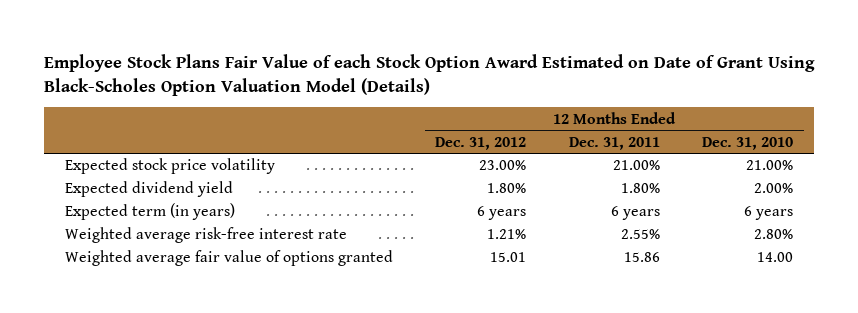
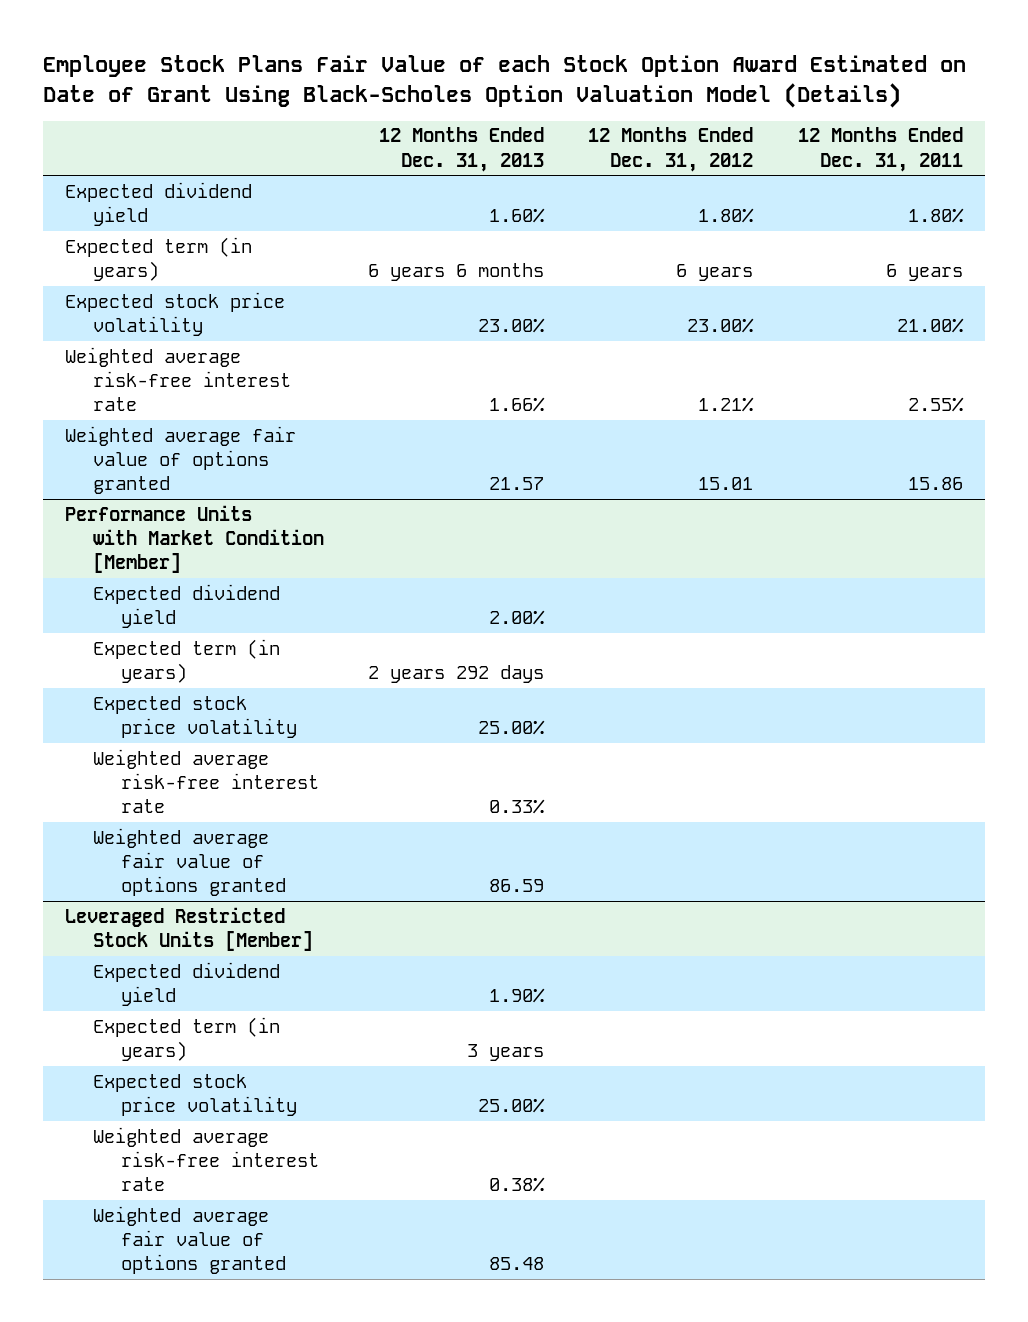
[702,136,794,150] Dec. 31, 2010 -> none
none -> [379,127,545,172] 12 Months Ended Dec. 31, 2013
[64,158,275,175] Expected stock price volatility -> [65,291,286,337] Expected stock price volatility
none -> [65,504,324,574] Performance Units with Market Condition [Member]
none -> [92,583,280,629] Expected dividend yield
none -> [92,638,280,684] Expected term (in years)
none -> [92,695,297,739] Expected stock price volatility
none -> [92,748,319,814] Weighted average risk-free interest rate
none -> [92,827,286,897] Weighted average fair value of options granted
none -> [65,906,313,952] Leveraged Restricted Stock Units [Member]
none -> [92,961,280,1007] Expected dividend yield
none -> [92,1016,280,1062] Expected term (in years)
none -> [92,1073,297,1117] Expected stock price volatility
none -> [92,1126,319,1192] Weighted average risk-free interest rate
none -> [92,1205,286,1275] Weighted average fair value of options granted

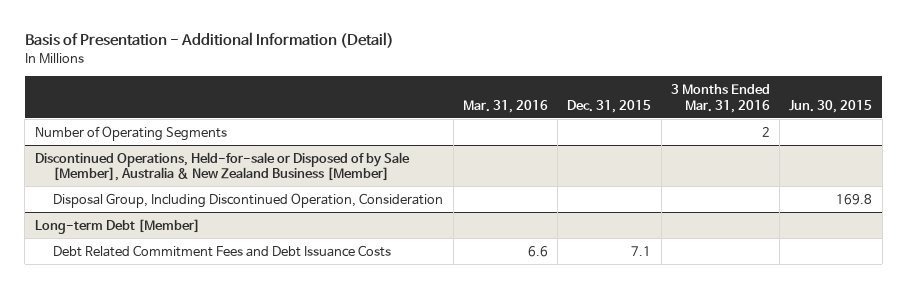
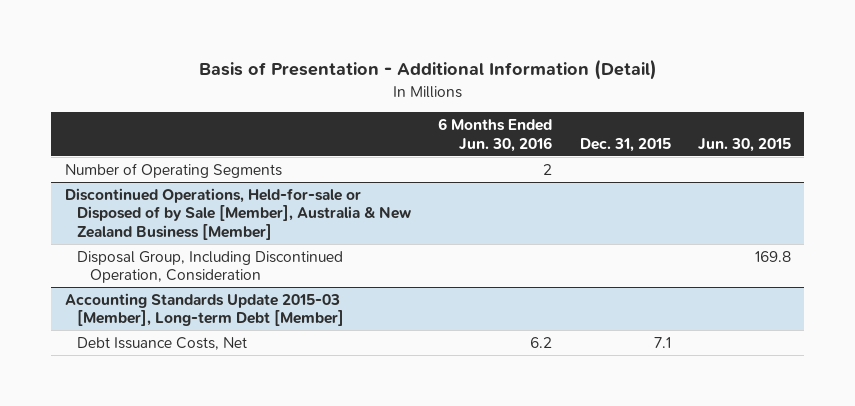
[462,99,548,113] Mar. 31, 2016 -> none
[670,84,770,113] 3 Months Ended Mar. 31, 2016 -> none
none -> [438,118,553,152] 6 Months Ended Jun. 30, 2016
[53,244,392,257] Debt Related Commitment Fees and Debt Issuance Costs -> none
[34,218,200,234] Long-term Debt [Member] -> [64,292,345,327] Accounting Standards Update 2015-03 [Member], Long-term Debt [Member]
none -> [77,336,248,350] Debt Issuance Costs, Net

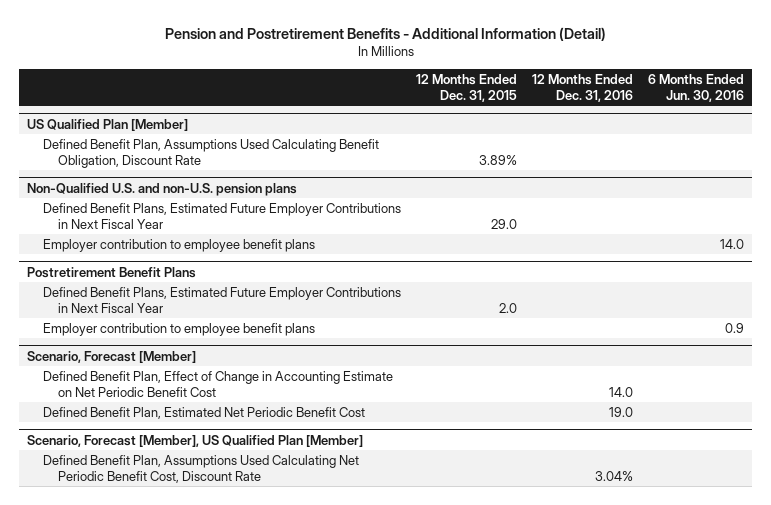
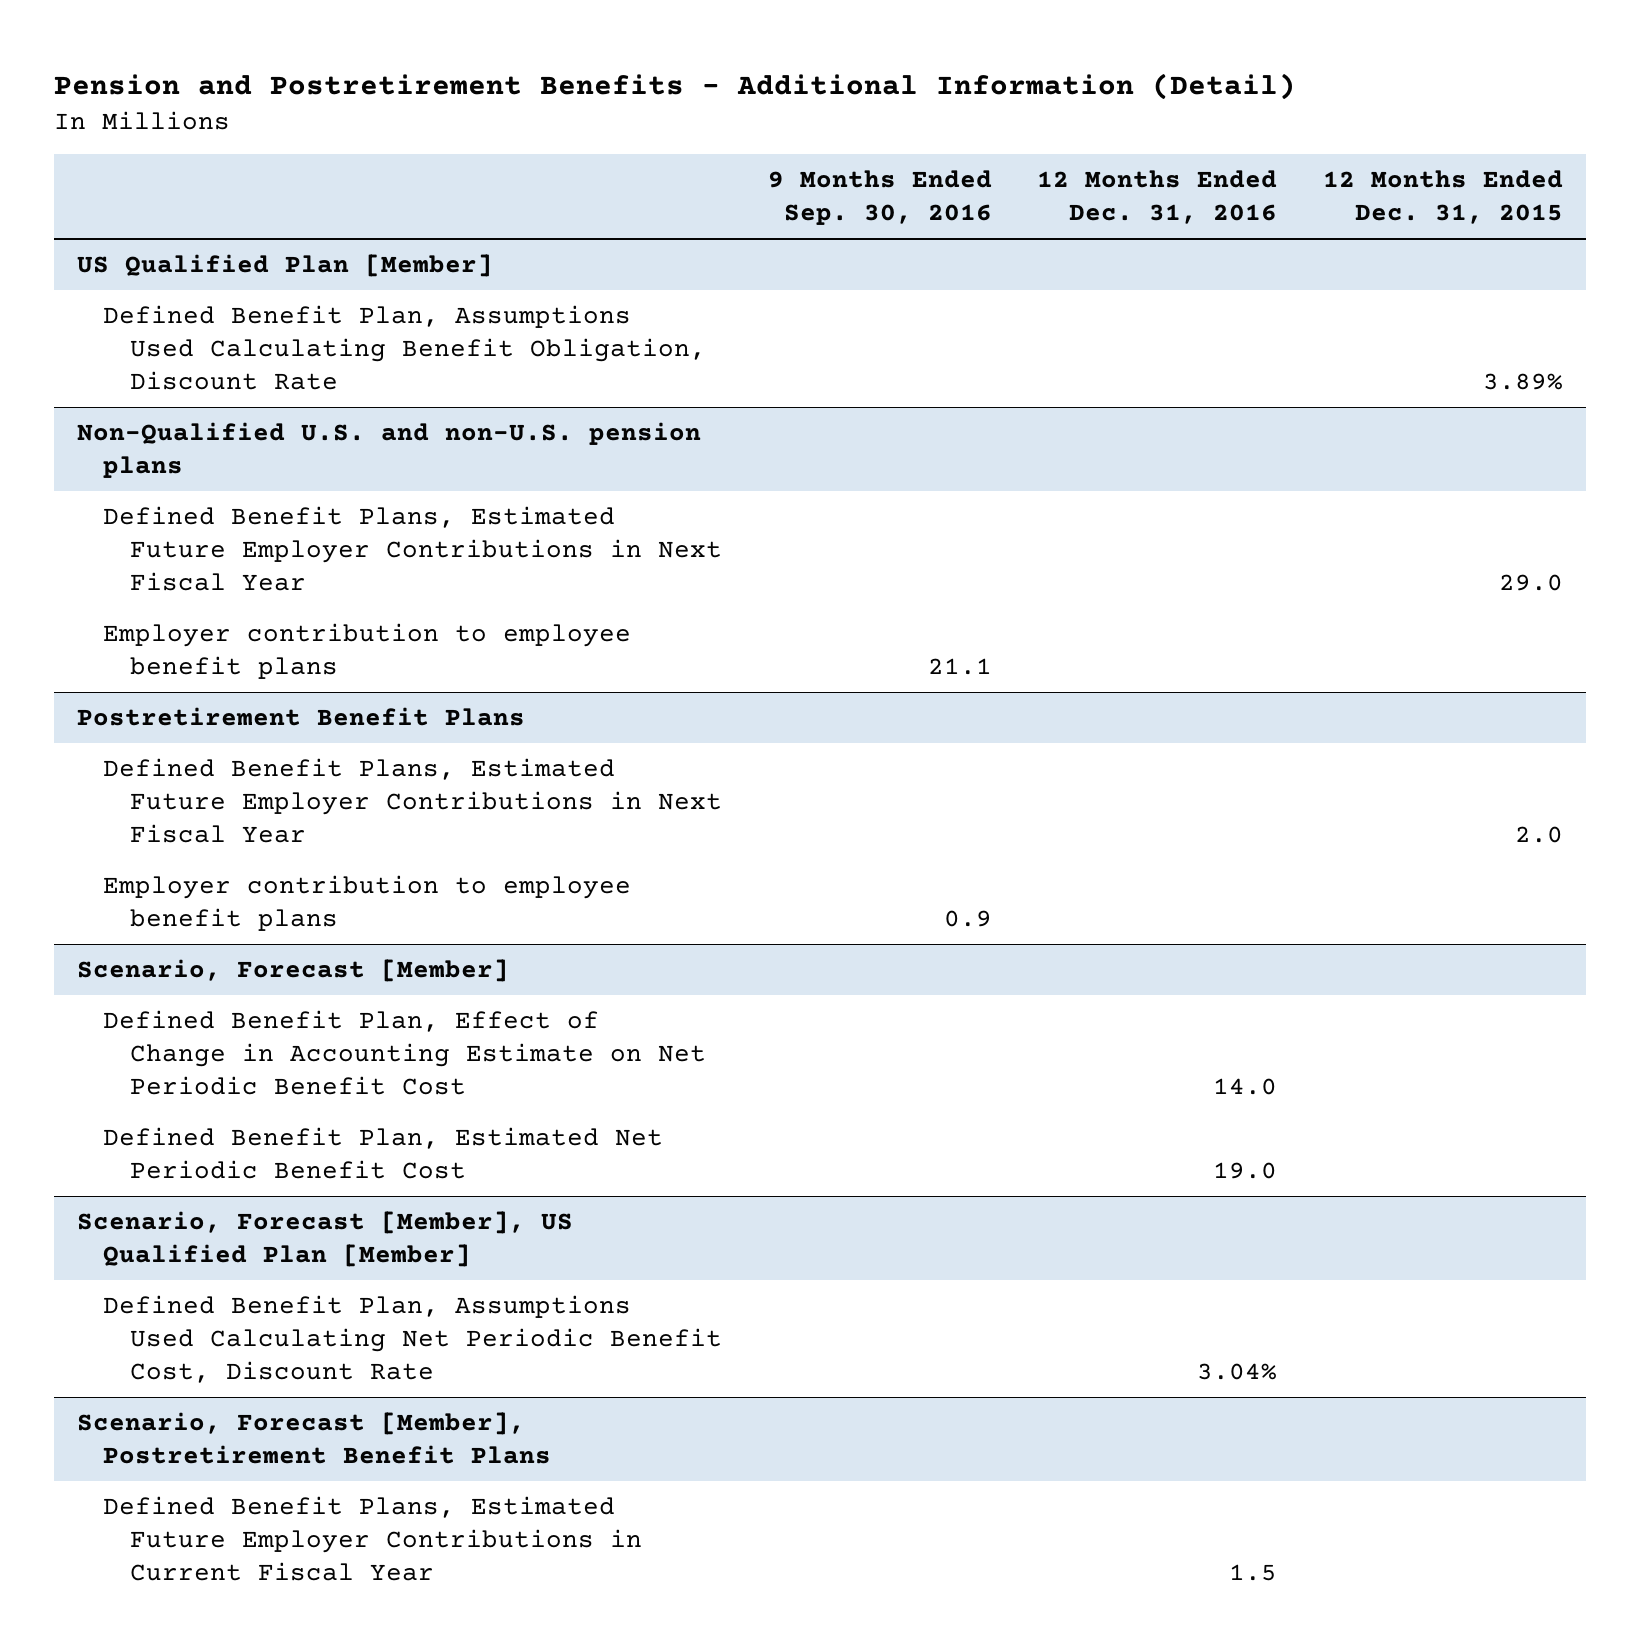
[648,73,745,102] 6 Months Ended Jun. 30, 2016 -> none
none -> [767,170,992,226] 9 Months Ended Sep. 30, 2016
none -> [76,1412,552,1464] Scenario, Forecast [Member], Postretirement Benefit Plans
none -> [103,1496,642,1581] Defined Benefit Plans, Estimated Future Employer Contributions in Current Fiscal Year

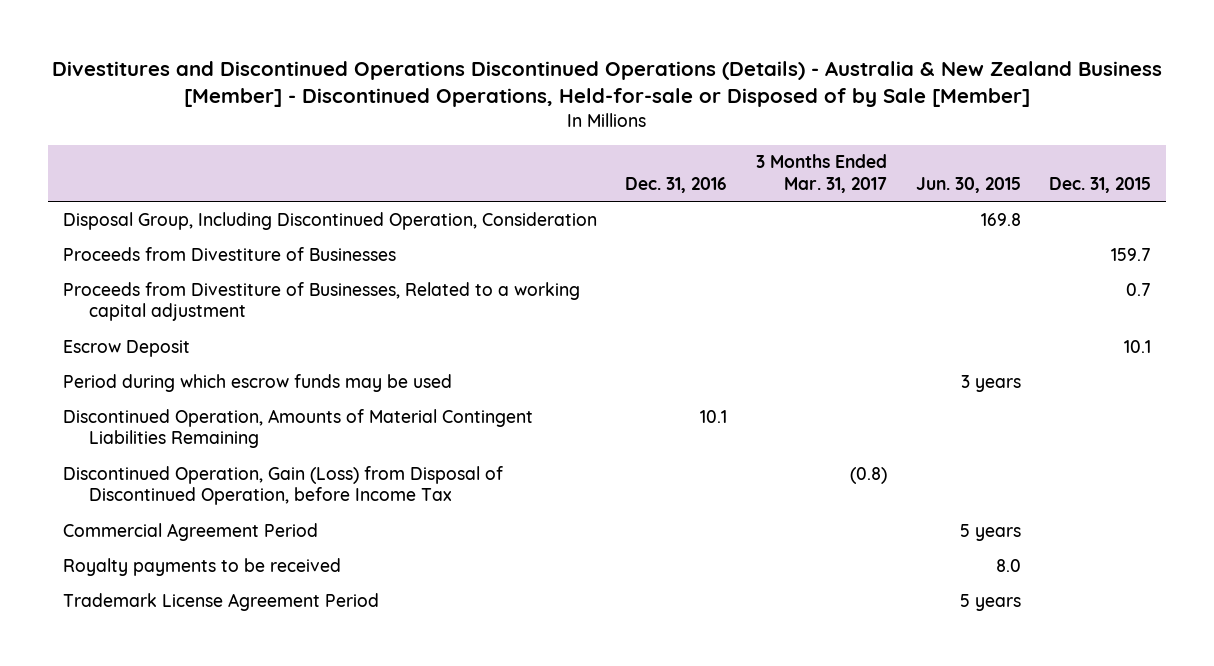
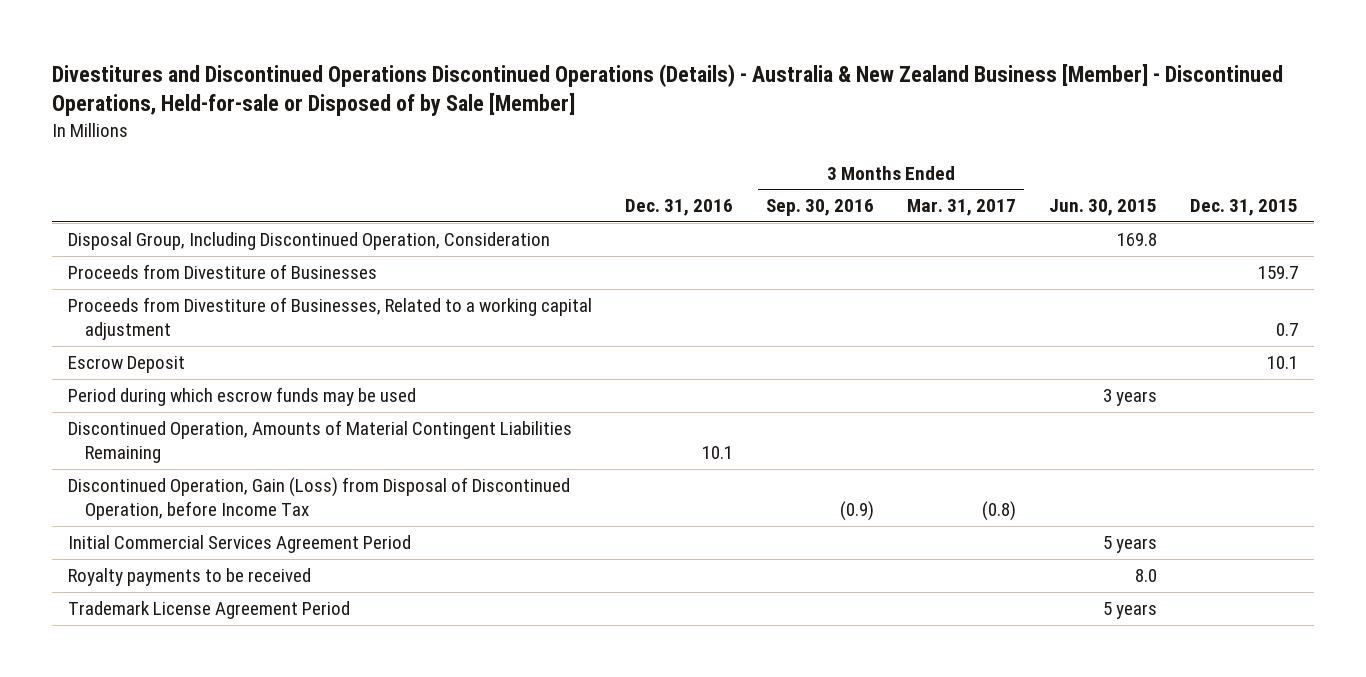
none -> [766,199,875,217] Sep. 30, 2016
[62,522,318,541] Commercial Agreement Period -> [68,535,412,554] Initial Commercial Services Agreement Period

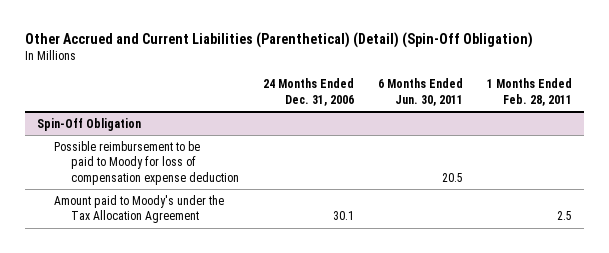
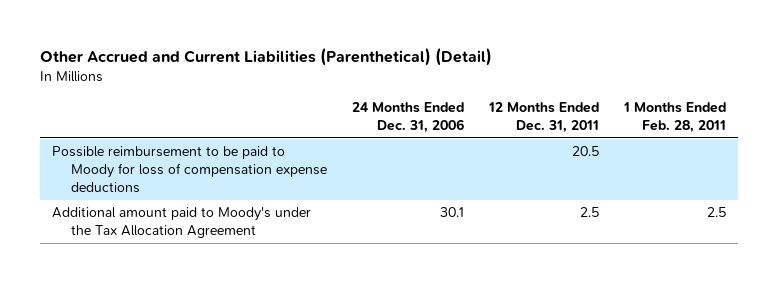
[24,31,533,48] Other Accrued and Current Liabilities (Parenthetical) (Detail) (Spin-Off Obligation) -> [39,47,492,66] Other Accrued and Current Liabilities (Parenthetical) (Detail)
[377,78,463,106] 6 Months Ended Jun. 30, 2011 -> none
none -> [487,102,599,133] 12 Months Ended Dec. 31, 2011
[36,118,141,132] Spin-Off Obligation -> none
[53,141,239,185] Possible reimbursement to be paid to Moody for loss of compensation expense deduction -> none
[53,195,224,224] Amount paid to Moody's under the Tax Allocation Agreement -> none
none -> [52,146,328,193] Possible reimbursement to be paid to Moody for loss of compensation expense deductions
none -> [52,207,312,239] Additional amount paid to Moody's under the Tax Allocation Agreement

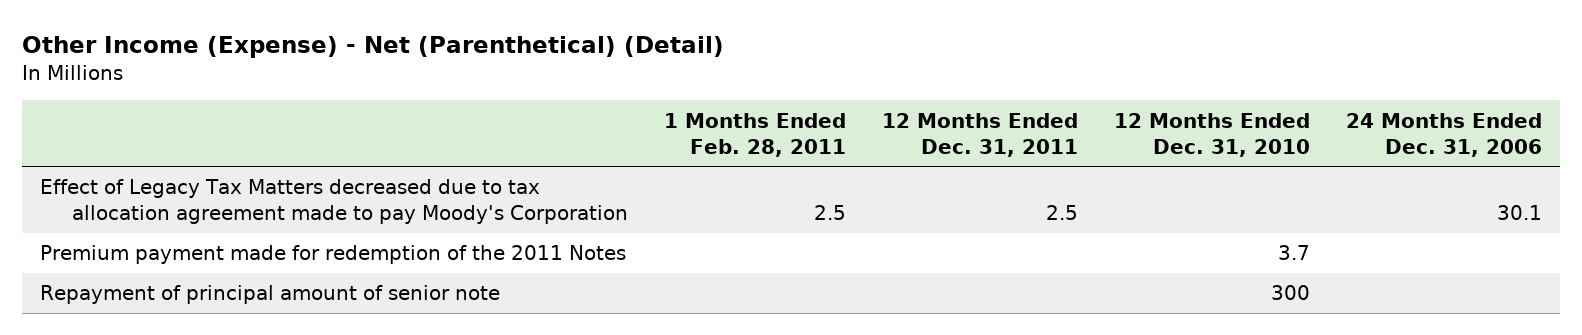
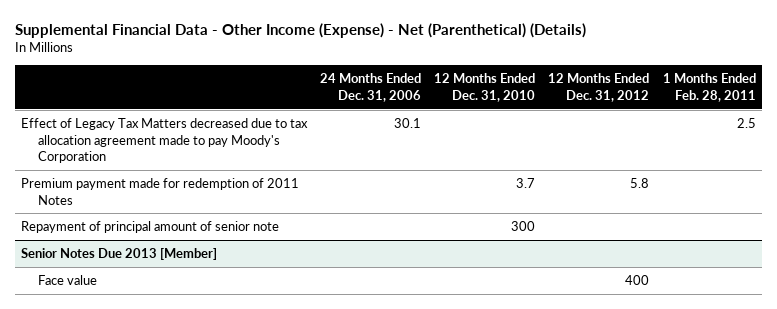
[22,36,725,59] Other Income (Expense) - Net (Parenthetical) (Detail) -> [14,22,586,38] Supplemental Financial Data - Other Income (Expense) - Net (Parenthetical) (Details)
[882,112,1079,157] 12 Months Ended Dec. 31, 2011 -> none
none -> [548,73,650,102] 12 Months Ended Dec. 31, 2012
[39,245,626,265] Premium payment made for redemption of the 2011 Notes -> [21,178,300,205] Premium payment made for redemption of 2011 Notes
none -> [21,248,218,261] Senior Notes Due 2013 [Member]
none -> [37,275,97,286] Face value

